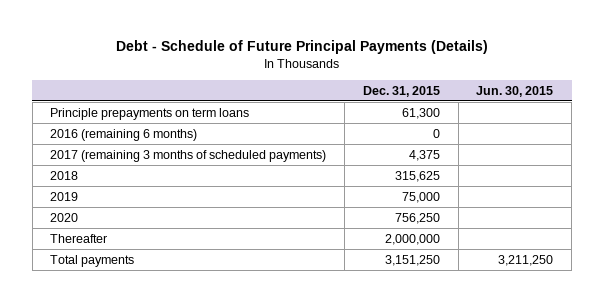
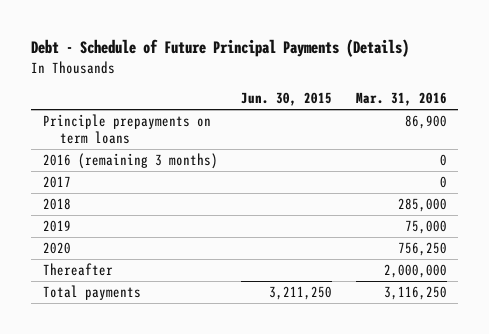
[362,85,440,97] Dec. 31, 2015 -> none
none -> [355,92,447,107] Mar. 31, 2016
[50,128,198,141] 2016 (remaining 6 months) -> [42,152,218,169] 2016 (remaining 3 months)
[50,149,327,162] 2017 (remaining 3 months of scheduled payments) -> [42,175,71,188] 2017

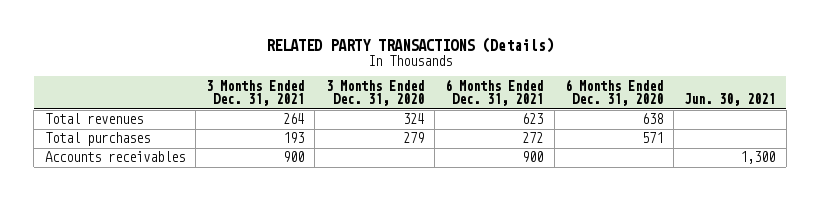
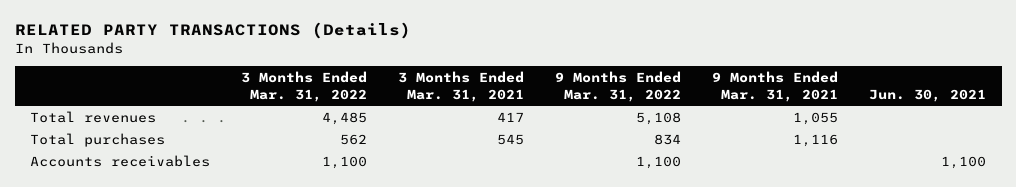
[206,79,305,107] 3 Months Ended Dec. 31, 2021 -> none
[325,79,424,107] 3 Months Ended Dec. 31, 2020 -> none
[445,78,544,107] 6 Months Ended Dec. 31, 2021 -> none
[564,78,663,107] 6 Months Ended Dec. 31, 2020 -> none
none -> [241,70,368,102] 3 Months Ended Mar. 31, 2022
none -> [398,70,525,102] 3 Months Ended Mar. 31, 2021
none -> [555,70,682,102] 9 Months Ended Mar. 31, 2022
none -> [712,70,839,102] 9 Months Ended Mar. 31, 2021
[740,151,776,165] 1,300 -> [941,155,987,169] 1,100

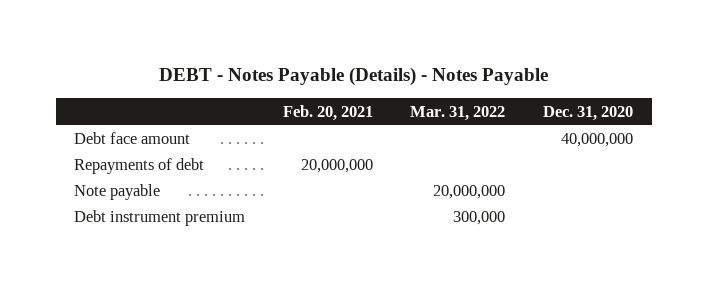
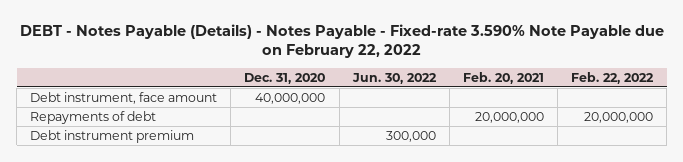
[158,67,548,87] DEBT - Notes Payable (Details) - Notes Payable -> [19,24,664,59] DEBT - Notes Payable (Details) - Notes Payable - Fixed-rate 3.590% Note Payable due on February 22, 2022
[410,105,506,121] Mar. 31, 2022 -> none
none -> [351,72,437,84] Jun. 30, 2022
none -> [571,71,655,84] Feb. 22, 2022
[74,131,191,144] Debt face amount -> [30,91,218,104] Debt instrument, face amount
[74,183,161,200] Note payable -> none

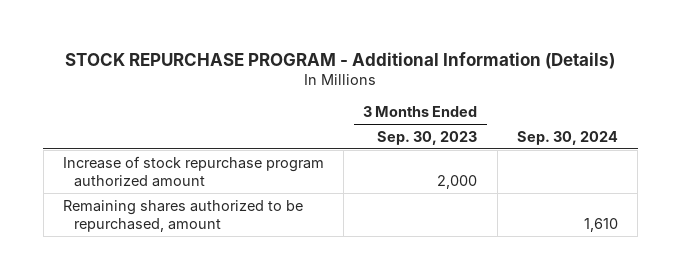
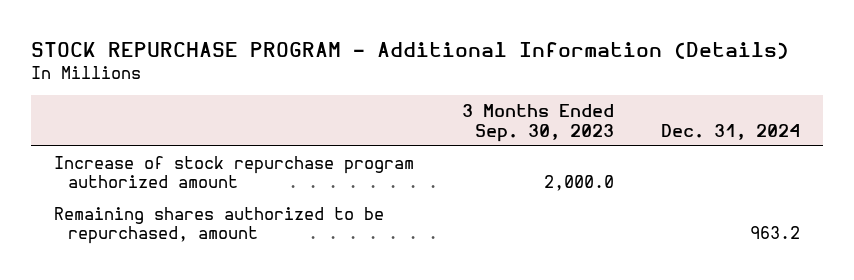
[516,130,618,145] Sep. 30, 2024 -> none
none -> [660,123,800,140] Dec. 31, 2024
[437,174,478,189] 2,000 -> [543,175,614,192] 2,000.0

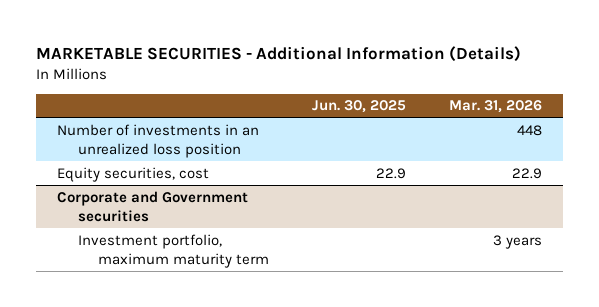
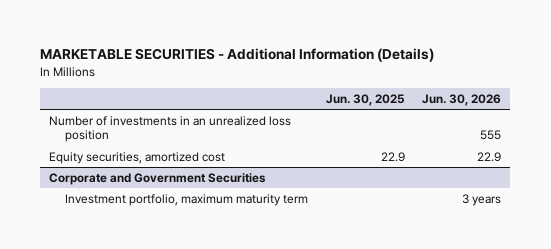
[448,100,542,114] Mar. 31, 2026 -> none
none -> [422,94,502,107] Jun. 30, 2026
[57,166,210,182] Equity securities, cost -> [49,151,226,164] Equity securities, amortized cost
[57,190,249,222] Corporate and Government securities -> [49,172,267,185] Corporate and Government Securities

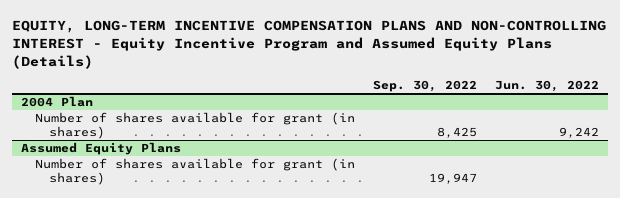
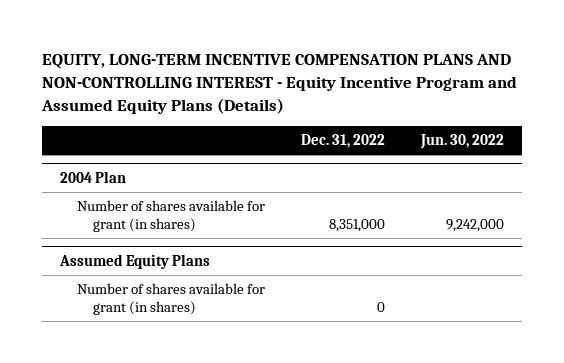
[373,80,478,93] Sep. 30, 2022 -> none
none -> [300,133,385,148] Dec. 31, 2022
[559,126,600,138] 9,242 -> [446,218,505,232] 9,242,000

